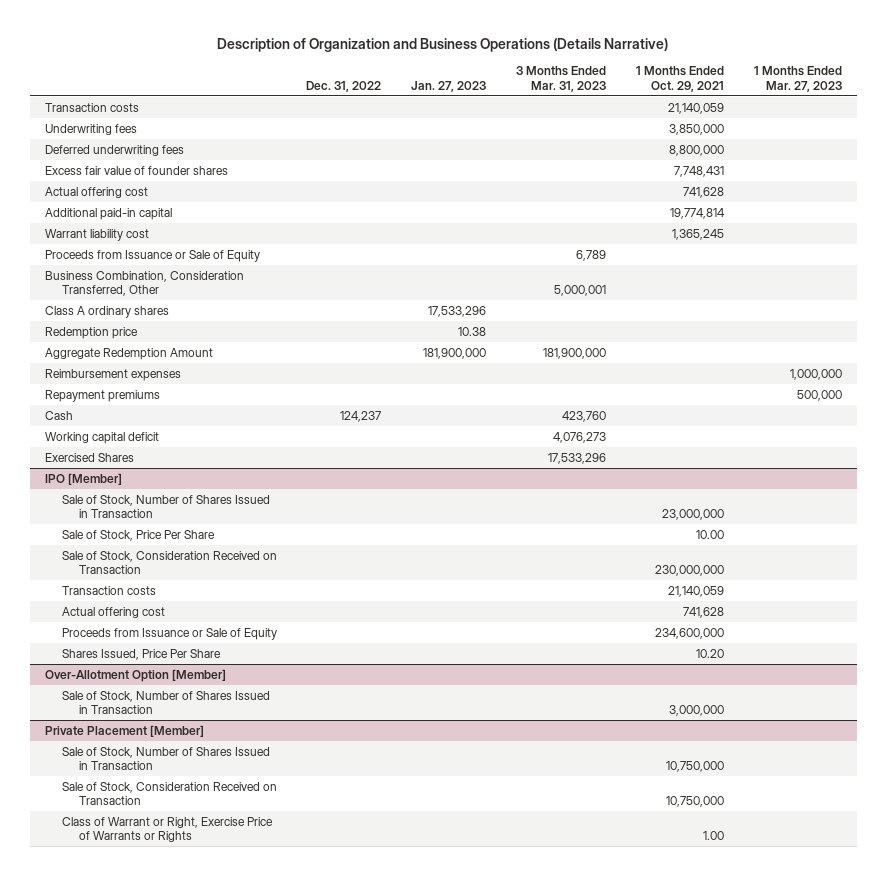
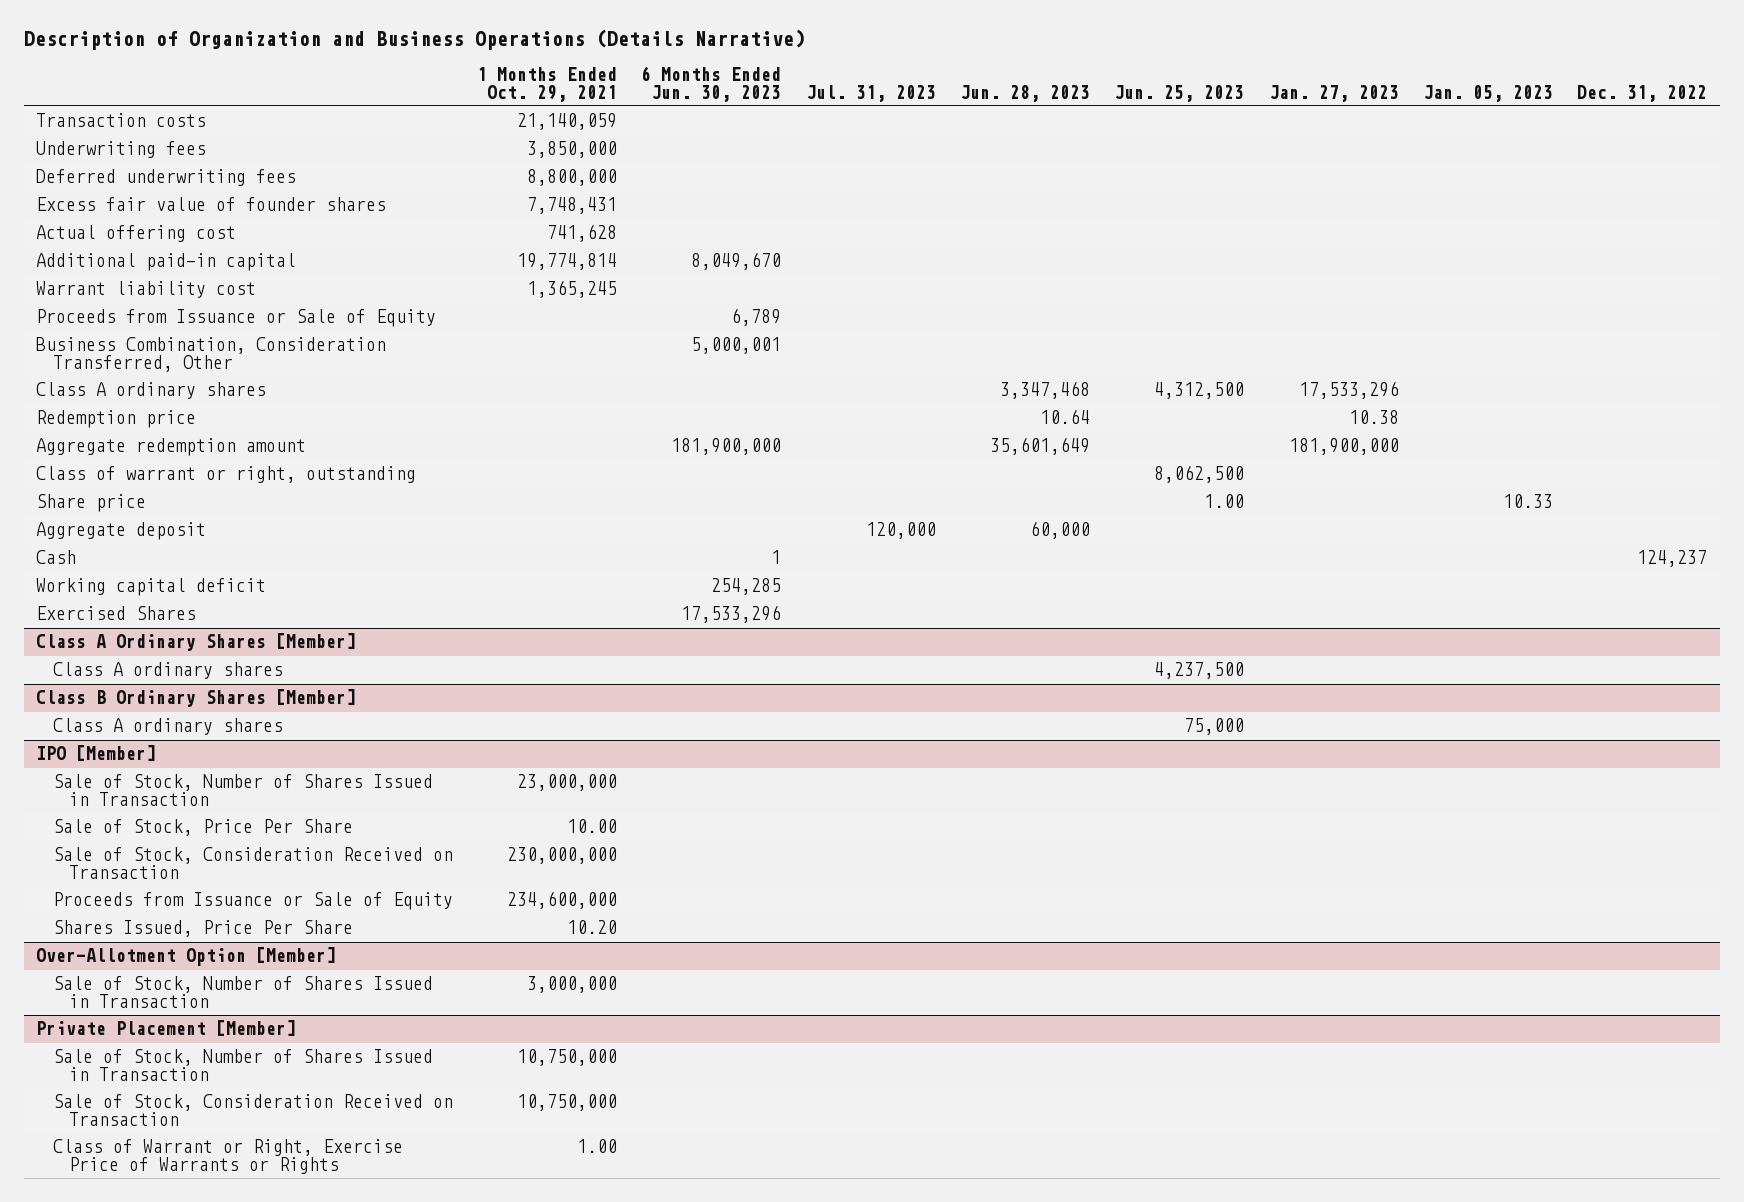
[516,66,607,92] 3 Months Ended Mar. 31, 2023 -> none
[753,66,842,92] 1 Months Ended Mar. 27, 2023 -> none
none -> [641,66,782,102] 6 Months Ended Jun. 30, 2023
none -> [805,84,936,102] Jul. 31, 2023
none -> [960,84,1091,102] Jun. 28, 2023
none -> [1114,84,1245,102] Jun. 25, 2023
none -> [1423,84,1554,102] Jan. 05, 2023
[44,368,181,381] Reimbursement expenses -> none
[44,389,160,402] Repayment premiums -> none
[44,347,213,360] Aggregate Redemption Amount -> [36,438,307,457] Aggregate redemption amount
none -> [36,466,417,484] Class of warrant or right, outstanding
none -> [36,494,147,513] Share price
none -> [36,522,207,541] Aggregate deposit
none -> [36,633,357,652] Class A Ordinary Shares [Member]
none -> [52,662,283,680] Class A ordinary shares
none -> [36,689,357,708] Class B Ordinary Shares [Member]
none -> [52,718,283,736] Class A ordinary shares
[61,585,156,595] Transaction costs -> none
[61,606,165,618] Actual offering cost -> none

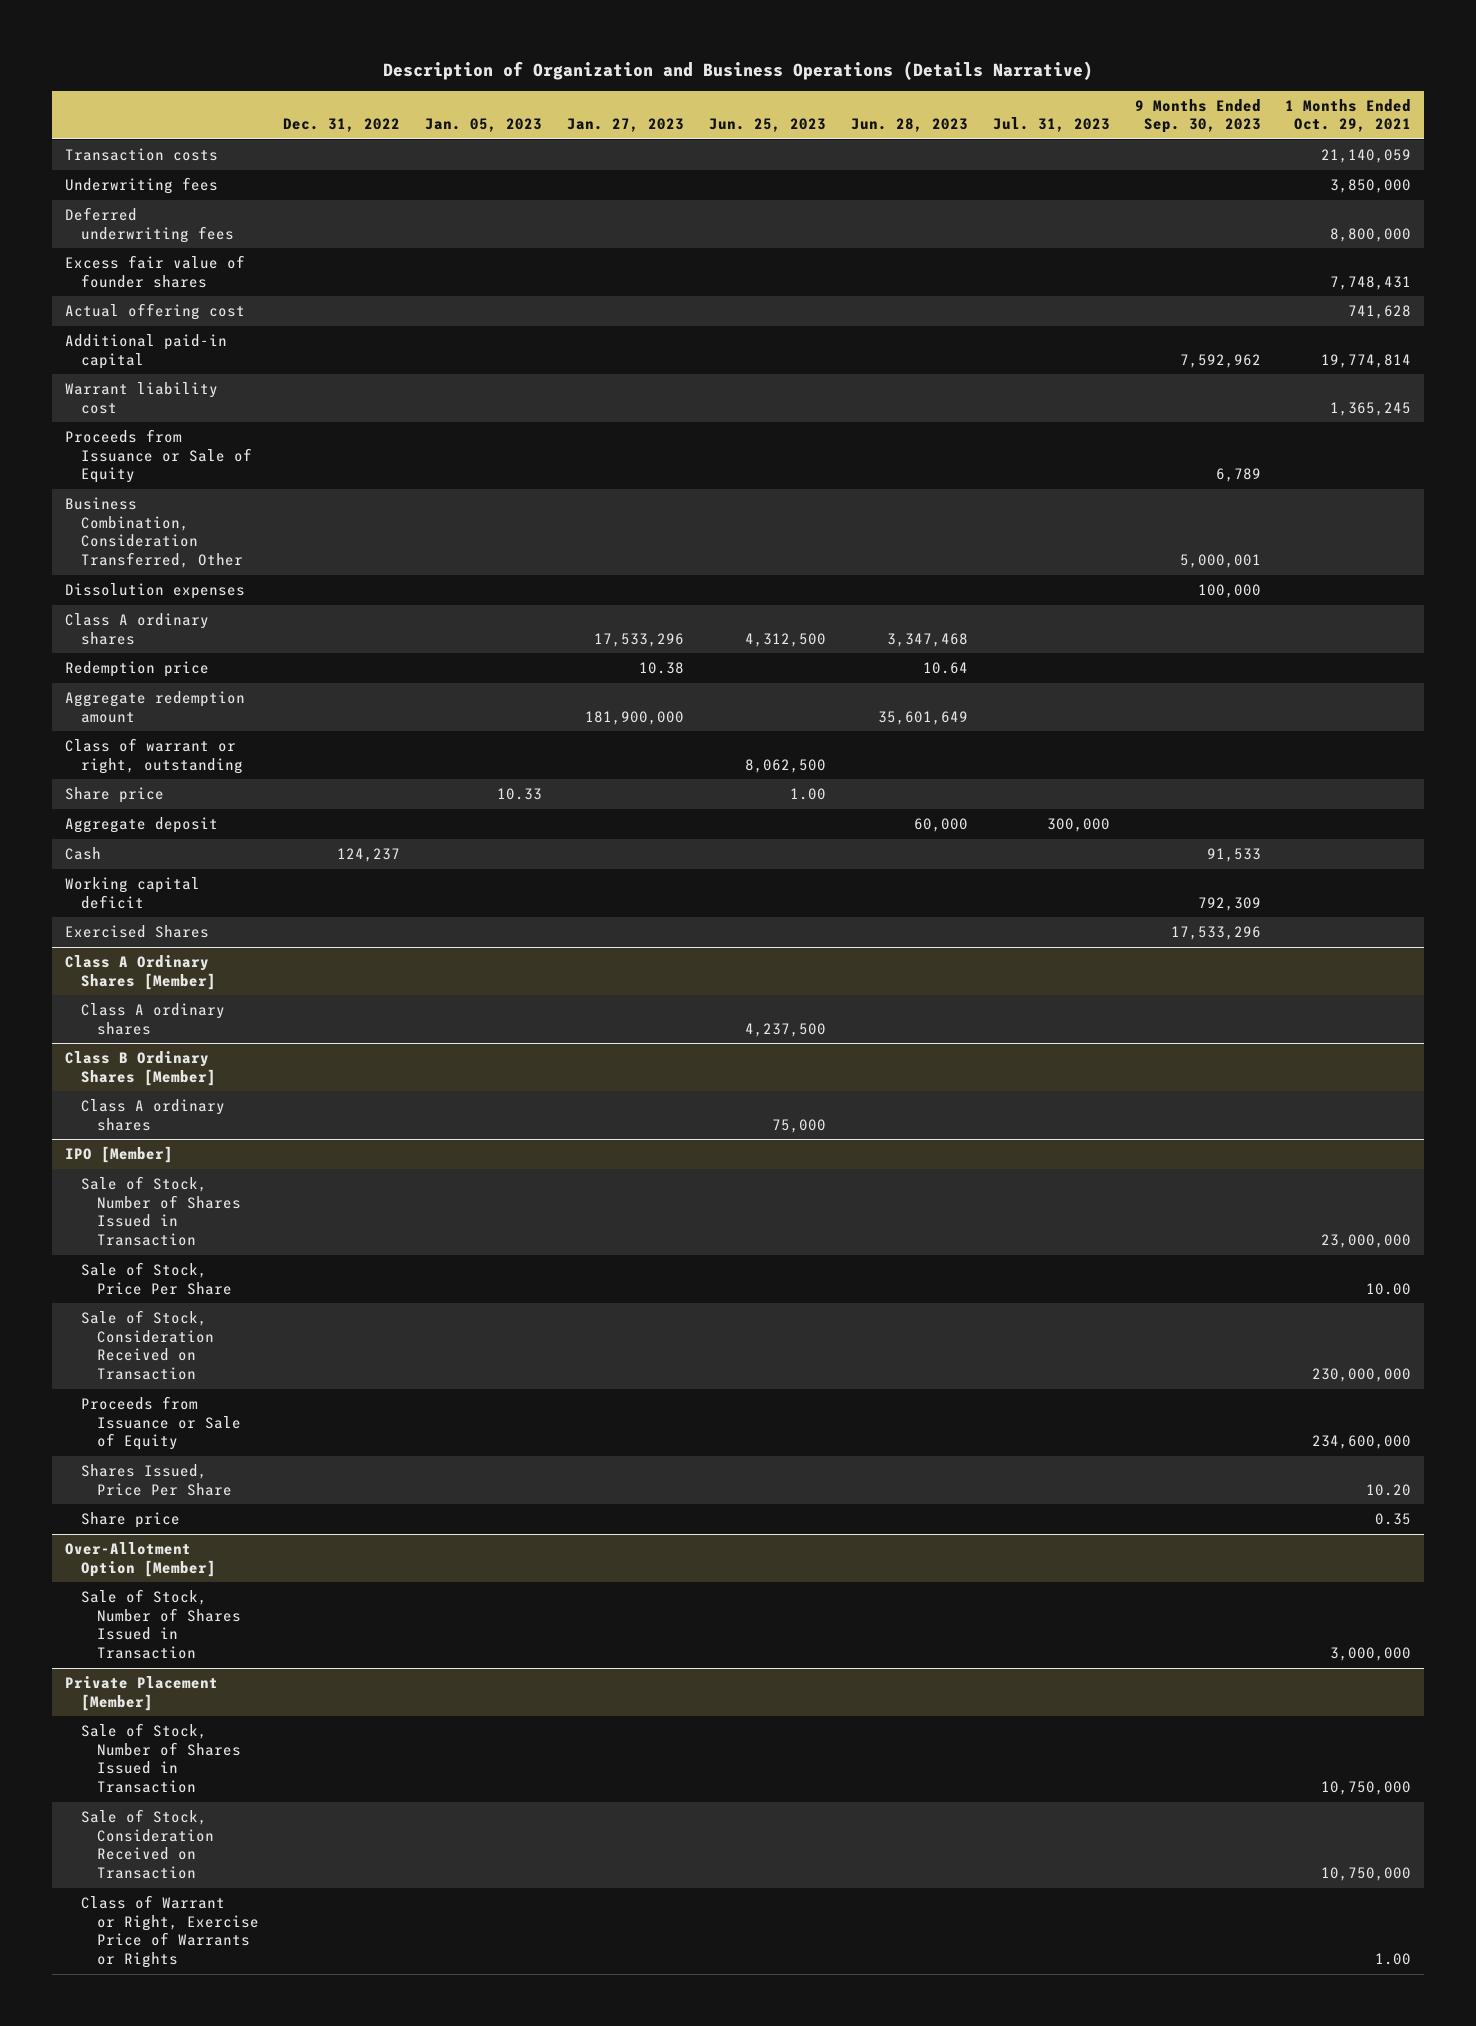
[641,66,782,102] 6 Months Ended Jun. 30, 2023 -> none
none -> [1134,98,1261,134] 9 Months Ended Sep. 30, 2023
none -> [64,583,245,600] Dissolution expenses
[865,522,936,540] 120,000 -> [1046,818,1110,833] 300,000
none -> [80,1512,180,1529] Share price

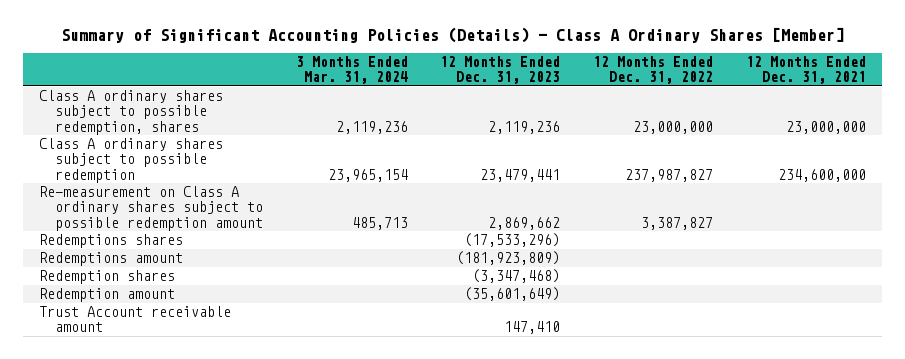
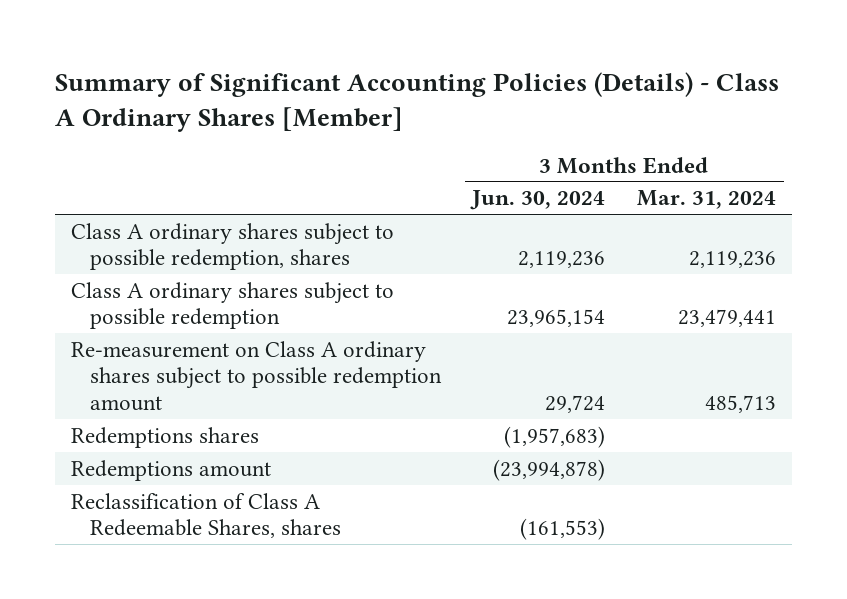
[440,56,561,85] 12 Months Ended Dec. 31, 2023 -> none
[593,56,714,85] 12 Months Ended Dec. 31, 2022 -> none
[745,56,866,85] 12 Months Ended Dec. 31, 2021 -> none
none -> [470,190,606,211] Jun. 30, 2024
[327,168,408,182] 23,965,154 -> [677,309,776,328] 23,479,441
[39,270,176,285] Redemption shares -> none
[39,288,176,303] Redemption amount -> none
[39,306,232,333] Trust Account receivable amount -> none
none -> [70,492,341,539] Reclassification of Class A Redeemable Shares, shares

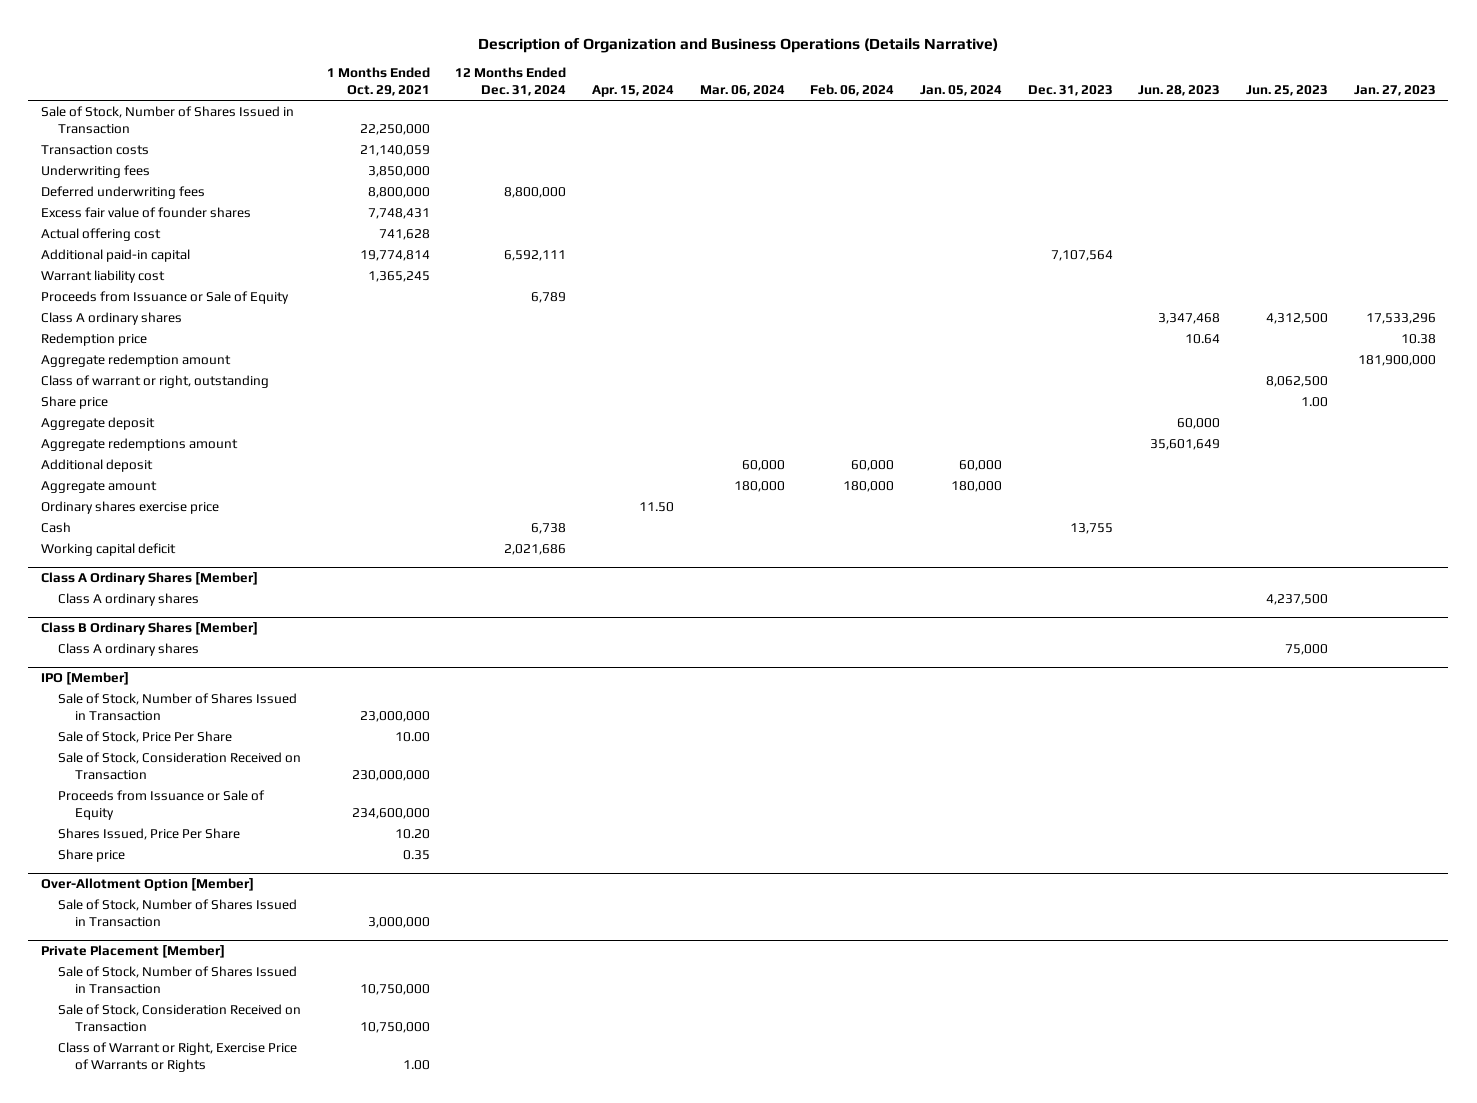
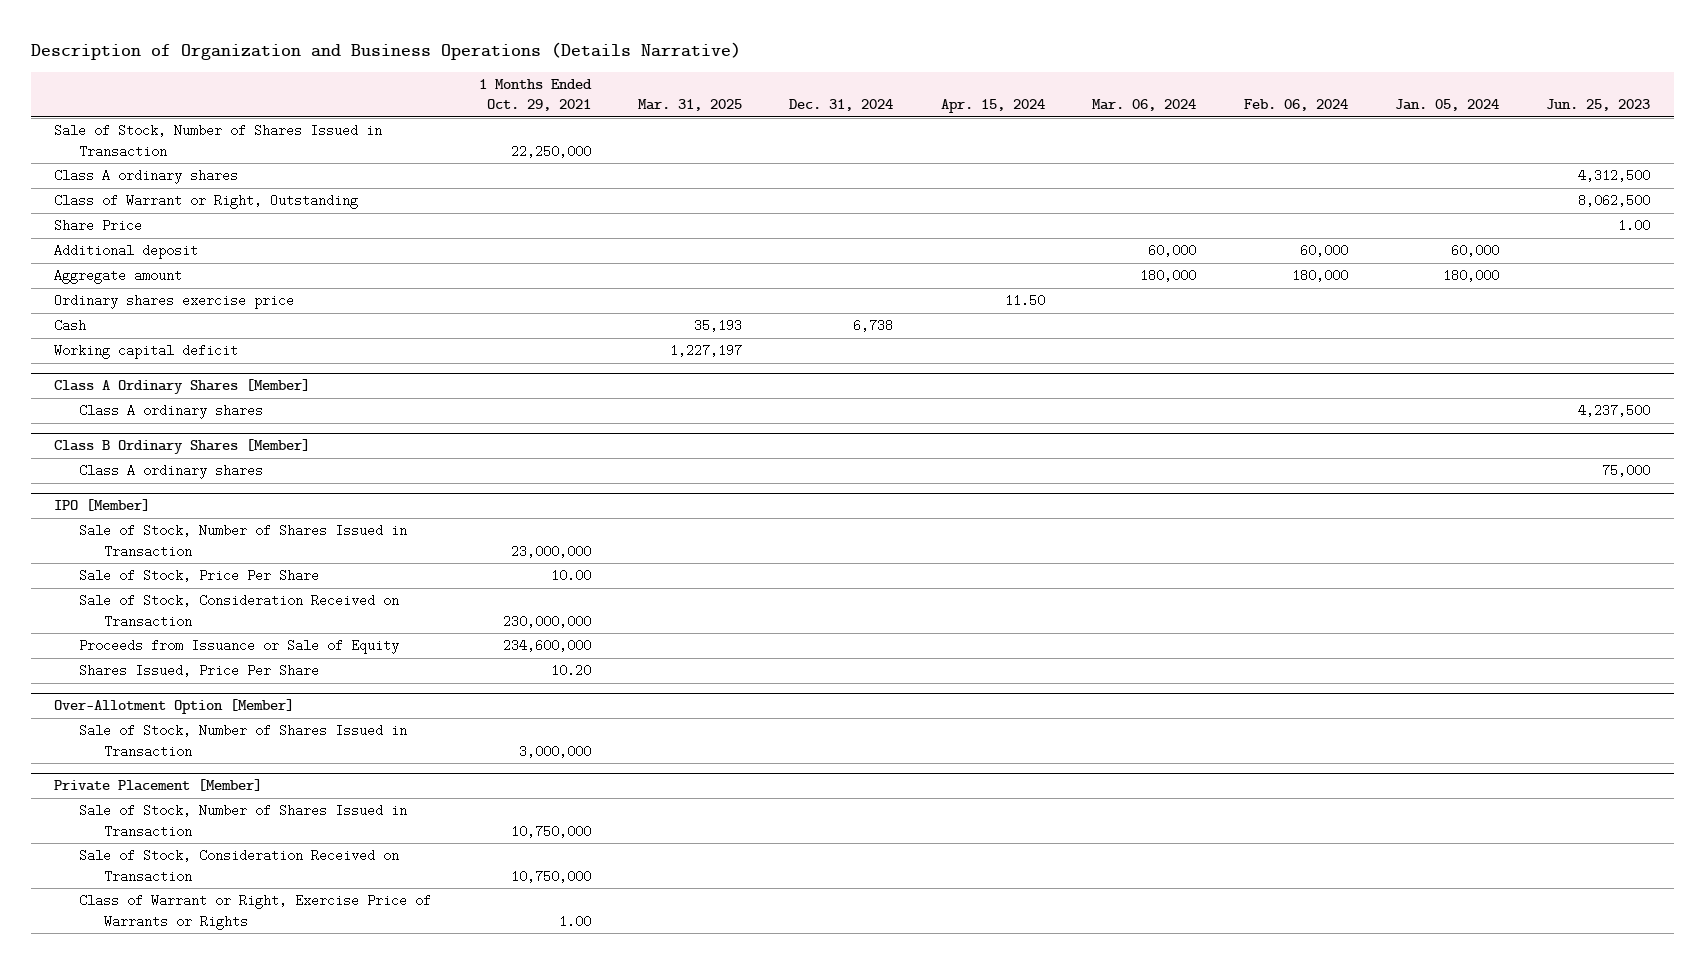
[455,67,567,97] 12 Months Ended Dec. 31, 2024 -> none
[1027,85,1113,97] Dec. 31, 2023 -> none
[1138,85,1221,97] Jun. 28, 2023 -> none
[1353,85,1436,97] Jan. 27, 2023 -> none
none -> [638,99,743,112] Mar. 31, 2025
none -> [789,99,894,112] Dec. 31, 2024
[41,144,150,155] Transaction costs -> none
[41,164,151,178] Underwriting fees -> none
[41,185,206,199] Deferred underwriting fees -> none
[41,206,252,218] Excess fair value of founder shares -> none
[41,227,162,241] Actual offering cost -> none
[41,248,191,262] Additional paid-in capital -> none
[41,269,166,283] Warrant liability cost -> none
[41,290,290,304] Proceeds from Issuance or Sale of Equity -> none
[41,332,148,346] Redemption price -> none
[41,353,232,367] Aggregate redemption amount -> none
[41,416,156,430] Aggregate deposit -> none
[41,437,239,451] Aggregate redemptions amount -> none
[41,374,270,388] Class of warrant or right, outstanding -> [54,194,359,210] Class of Warrant or Right, Outstanding
[41,395,109,409] Share price -> [54,219,143,233] Share Price
[57,848,125,862] Share price -> none

